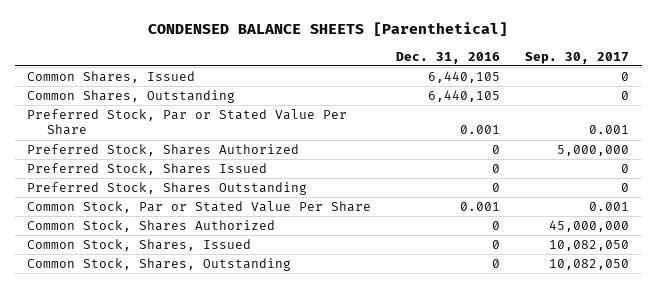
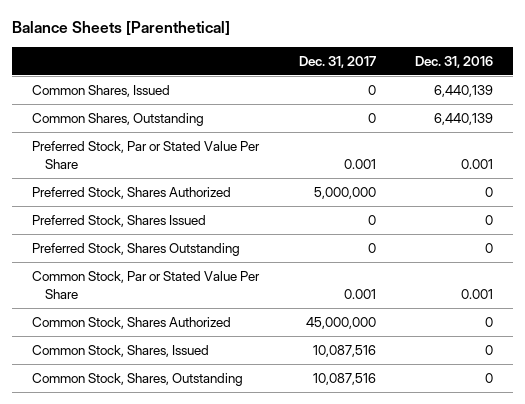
[148,22,509,37] CONDENSED BALANCE SHEETS [Parenthetical] -> [12,21,231,36] Balance Sheets [Parenthetical]
[525,51,630,64] Sep. 30, 2017 -> none
none -> [298,55,376,68] Dec. 31, 2017
[428,71,501,84] 6,440,105 -> [434,84,494,97] 6,440,139
[428,90,501,103] 6,440,105 -> [434,112,494,125] 6,440,139

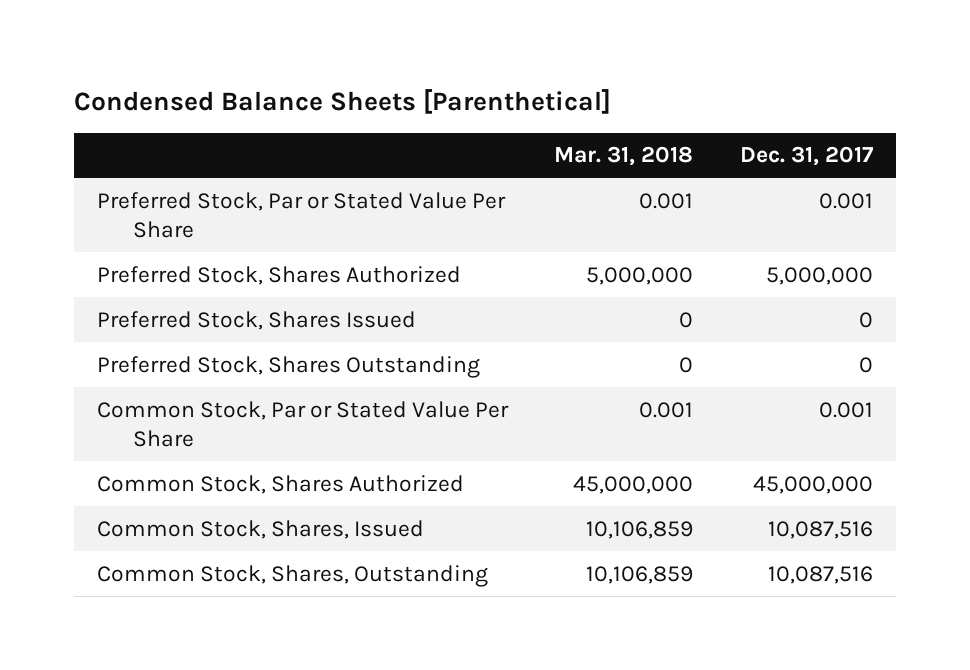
[12,21,231,36] Balance Sheets [Parenthetical] -> [74,88,612,114] Condensed Balance Sheets [Parenthetical]
[415,55,494,68] Dec. 31, 2016 -> none
none -> [554,146,694,167] Mar. 31, 2018
[31,84,170,97] Common Shares, Issued -> none
[31,112,204,126] Common Shares, Outstanding -> none

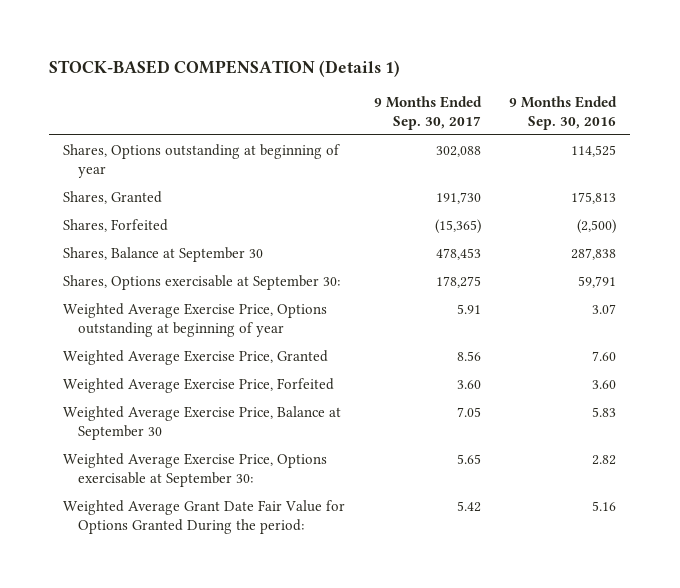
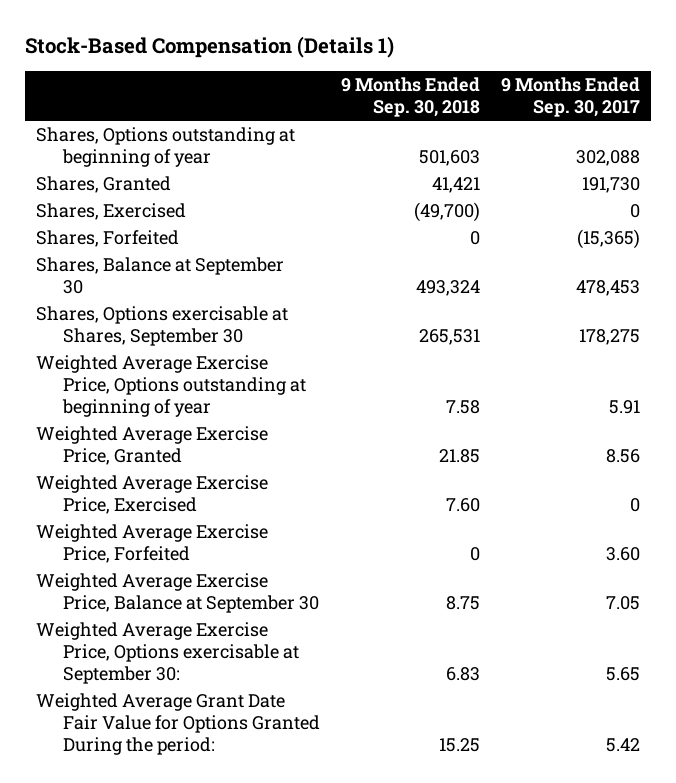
[49,59,401,77] STOCK-BASED COMPENSATION (Details 1) -> [25,36,395,59] Stock-Based Compensation (Details 1)
[509,95,618,130] 9 Months Ended Sep. 30, 2016 -> none
none -> [341,76,481,118] 9 Months Ended Sep. 30, 2018
none -> [35,202,186,220] Shares, Exercised
[63,274,342,290] Shares, Options exercisable at September 30: -> [35,305,288,346] Shares, Options exercisable at Shares, September 30
none -> [35,474,268,514] Weighted Average Exercise Price, Exercised

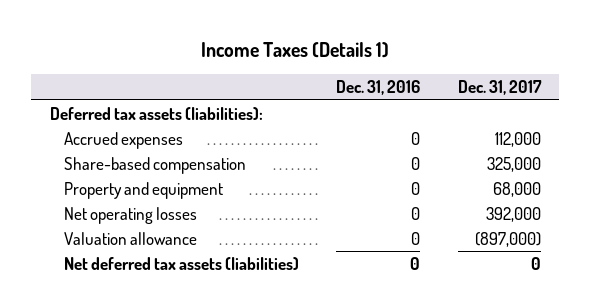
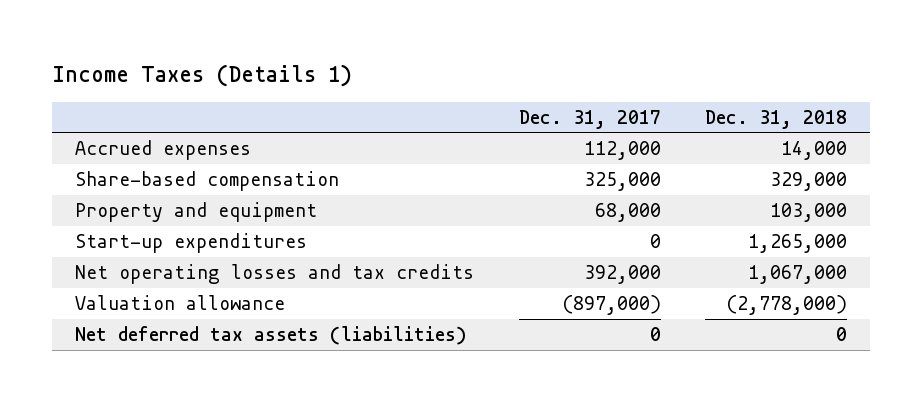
[336,80,421,96] Dec. 31, 2016 -> none
none -> [705,109,848,129] Dec. 31, 2018
[49,106,263,120] Deferred tax assets (liabilities): -> none
none -> [74,233,307,254] Start-up expenditures
[64,206,198,224] Net operating losses -> [74,264,474,285] Net operating losses and tax credits

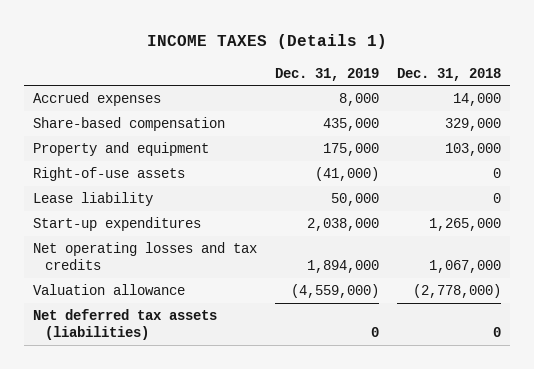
[52,64,353,88] Income Taxes (Details 1) -> [146,34,387,50] INCOME TAXES (Details 1)
[518,109,661,129] Dec. 31, 2017 -> none
none -> [274,67,379,81] Dec. 31, 2019
none -> [33,167,186,182] Right-of-use assets
none -> [33,192,154,207] Lease liability

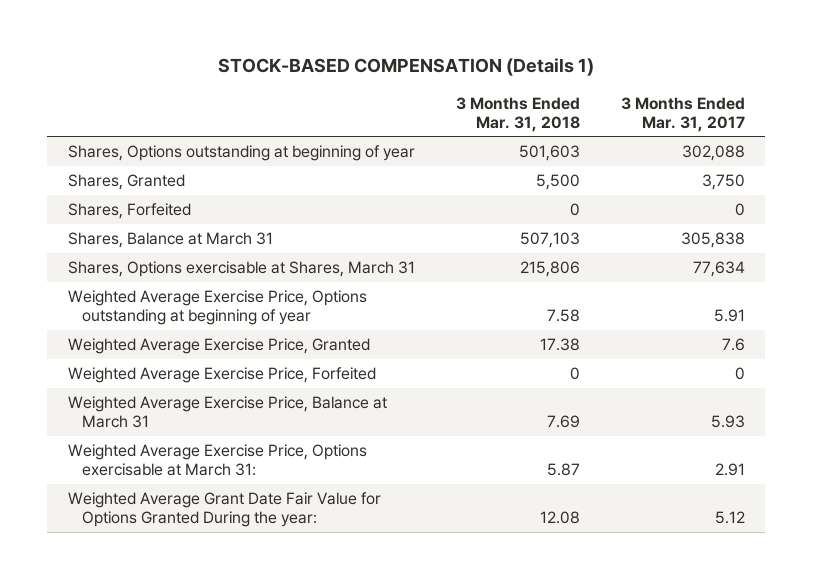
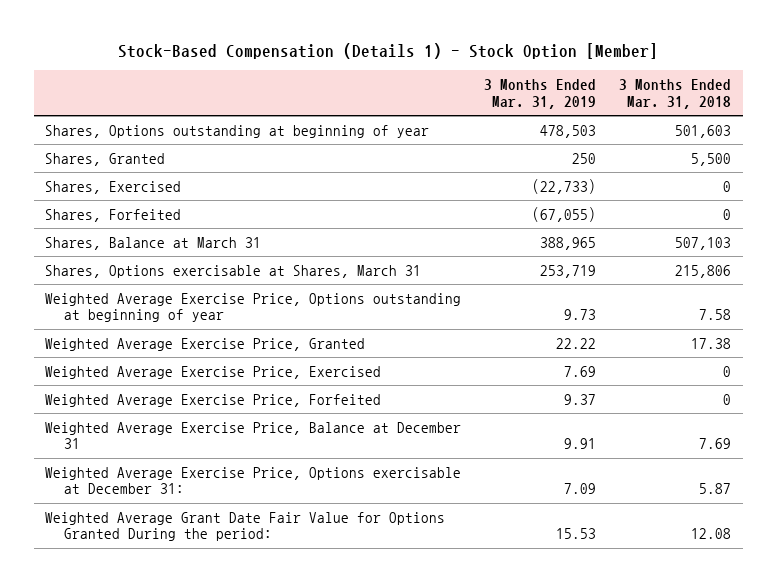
[218,58,595,77] STOCK-BASED COMPENSATION (Details 1) -> [118,42,659,59] Stock-Based Compensation (Details 1) - Stock Option [Member]
[620,96,745,132] 3 Months Ended Mar. 31, 2017 -> none
none -> [484,79,597,109] 3 Months Ended Mar. 31, 2019
none -> [45,180,182,194] Shares, Exercised
none -> [45,365,382,379] Weighted Average Exercise Price, Exercised
[67,396,387,429] Weighted Average Exercise Price, Balance at March 31 -> [45,421,462,450] Weighted Average Exercise Price, Balance at December 31
[67,444,367,477] Weighted Average Exercise Price, Options exercisable at March 31: -> [45,466,462,495] Weighted Average Exercise Price, Options exercisable at December 31:
[67,492,381,528] Weighted Average Grant Date Fair Value for Options Granted During the year: -> [45,511,446,542] Weighted Average Grant Date Fair Value for Options Granted During the period:

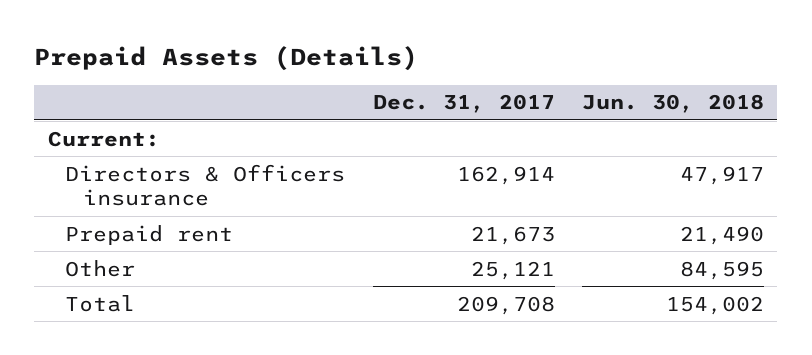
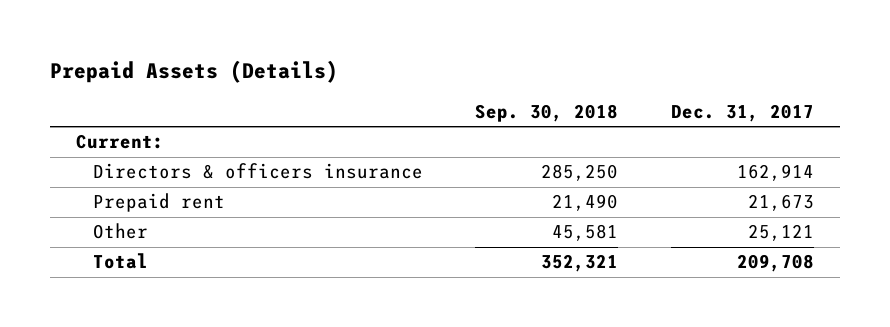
[581,94,764,114] Jun. 30, 2018 -> none
none -> [475,104,619,123] Sep. 30, 2018
[65,163,346,206] Directors & Officers insurance -> [92,163,423,180] Directors & officers insurance

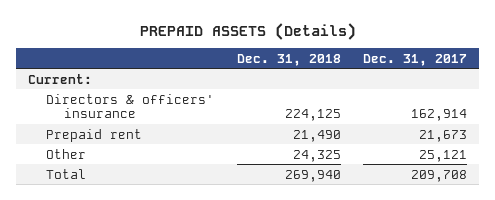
[49,60,338,84] Prepaid Assets (Details) -> [139,22,356,40] PREPAID ASSETS (Details)
[475,104,619,123] Sep. 30, 2018 -> none
none -> [236,53,341,66] Dec. 31, 2018
[92,163,423,180] Directors & officers insurance -> [45,93,214,119] Directors & officers' insurance

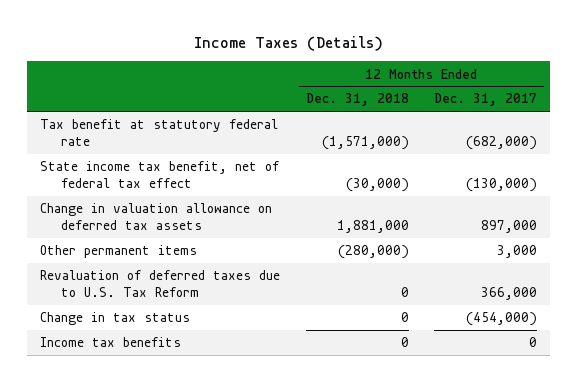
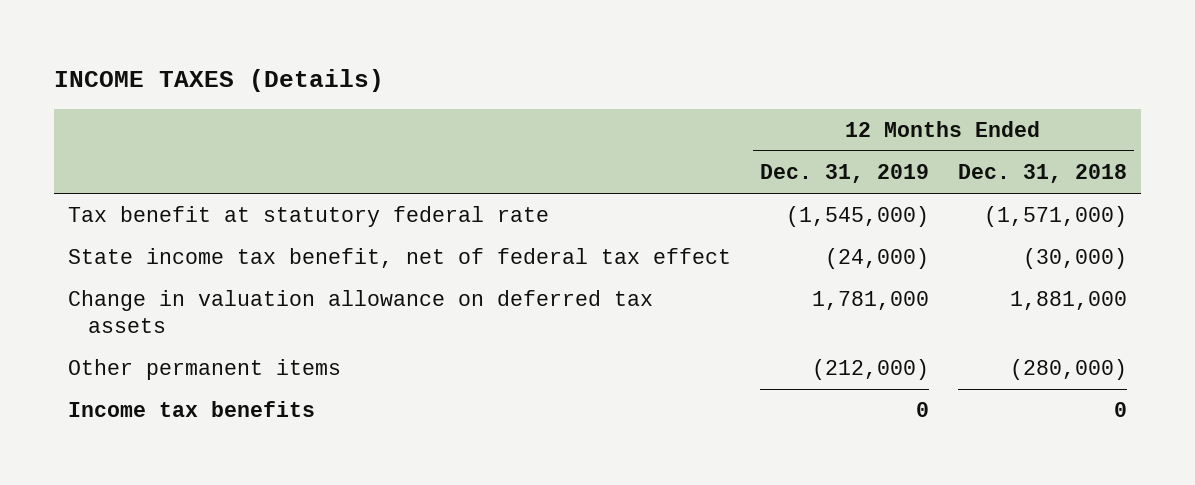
[193,35,383,51] Income Taxes (Details) -> [53,69,384,93] INCOME TAXES (Details)
[434,93,538,107] Dec. 31, 2017 -> none
none -> [759,164,929,184] Dec. 31, 2019
[39,270,280,297] Revaluation of deferred taxes due to U.S. Tax Reform -> none
[39,312,190,326] Change in tax status -> none

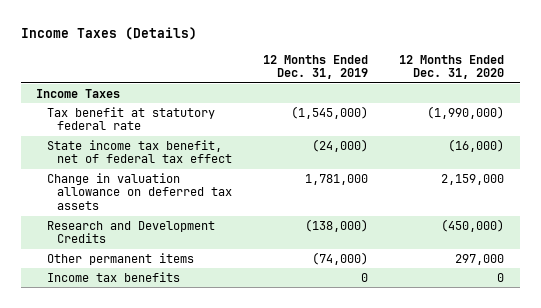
[53,69,384,93] INCOME TAXES (Details) -> [20,27,197,41] Income Taxes (Details)
[957,164,1127,184] Dec. 31, 2018 -> none
none -> [399,54,505,80] 12 Months Ended Dec. 31, 2020
none -> [36,88,121,98] Income Taxes
none -> [46,220,215,244] Research and Development Credits
[811,359,929,381] (212,000) -> [312,251,369,265] (74,000)

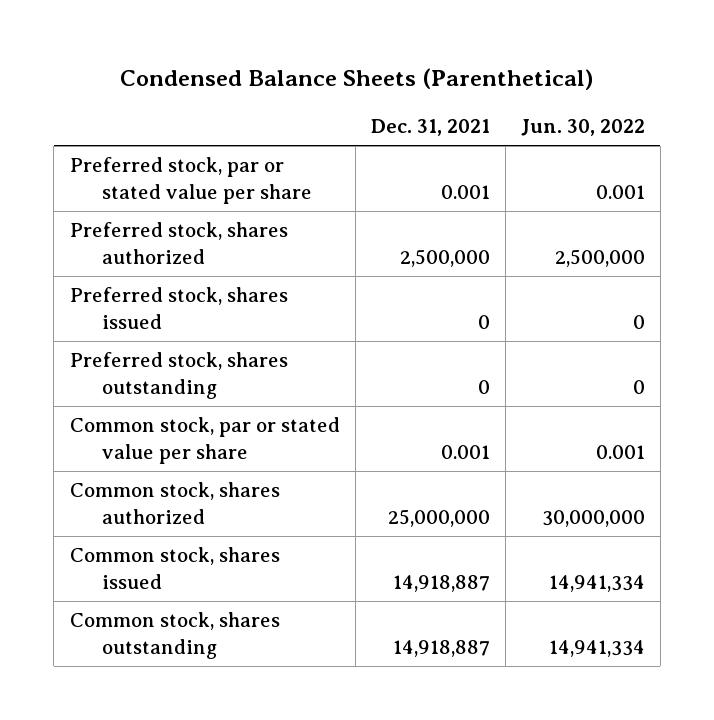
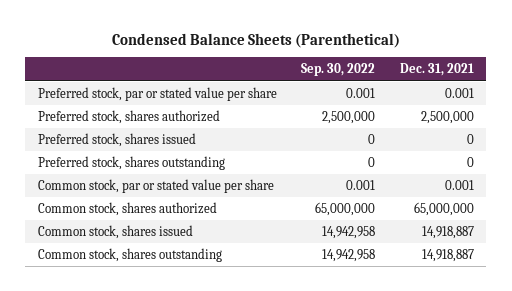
[520,118,645,136] Jun. 30, 2022 -> none
none -> [301,63,376,77] Sep. 30, 2022
[387,509,490,528] 25,000,000 -> [414,201,475,216] 65,000,000

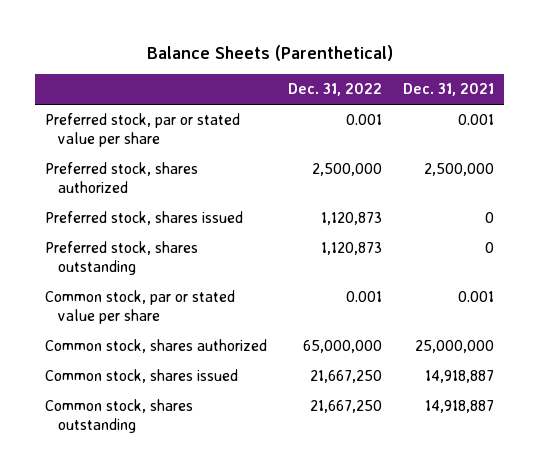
[111,32,400,48] Condensed Balance Sheets (Parenthetical) -> [146,44,393,61] Balance Sheets (Parenthetical)
[301,63,376,77] Sep. 30, 2022 -> none
none -> [288,83,383,97] Dec. 31, 2022
[414,201,475,216] 65,000,000 -> [414,340,494,354] 25,000,000

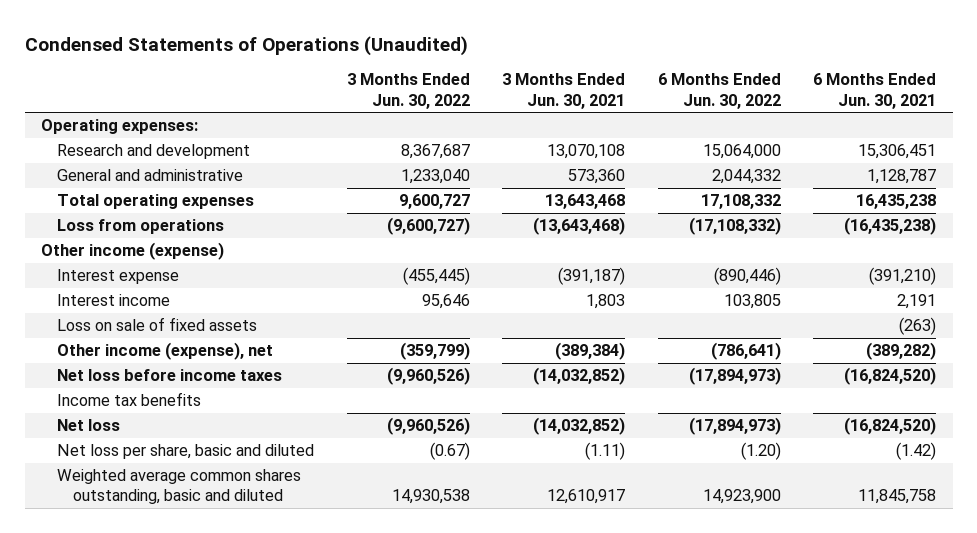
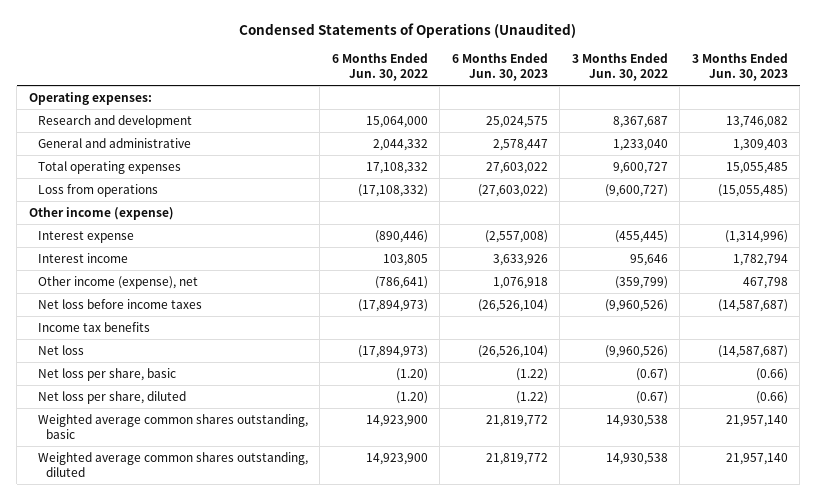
[502,73,626,109] 3 Months Ended Jun. 30, 2021 -> none
[813,73,937,109] 6 Months Ended Jun. 30, 2021 -> none
none -> [451,52,548,81] 6 Months Ended Jun. 30, 2023
none -> [691,52,788,81] 3 Months Ended Jun. 30, 2023
[57,317,258,332] Loss on sale of fixed assets -> none
[57,444,315,460] Net loss per share, basic and diluted -> [37,367,176,381] Net loss per share, basic
none -> [37,390,186,404] Net loss per share, diluted
[57,469,302,505] Weighted average common shares outstanding, basic and diluted -> [37,413,308,439] Weighted average common shares outstanding, basic
none -> [37,451,308,477] Weighted average common shares outstanding, diluted

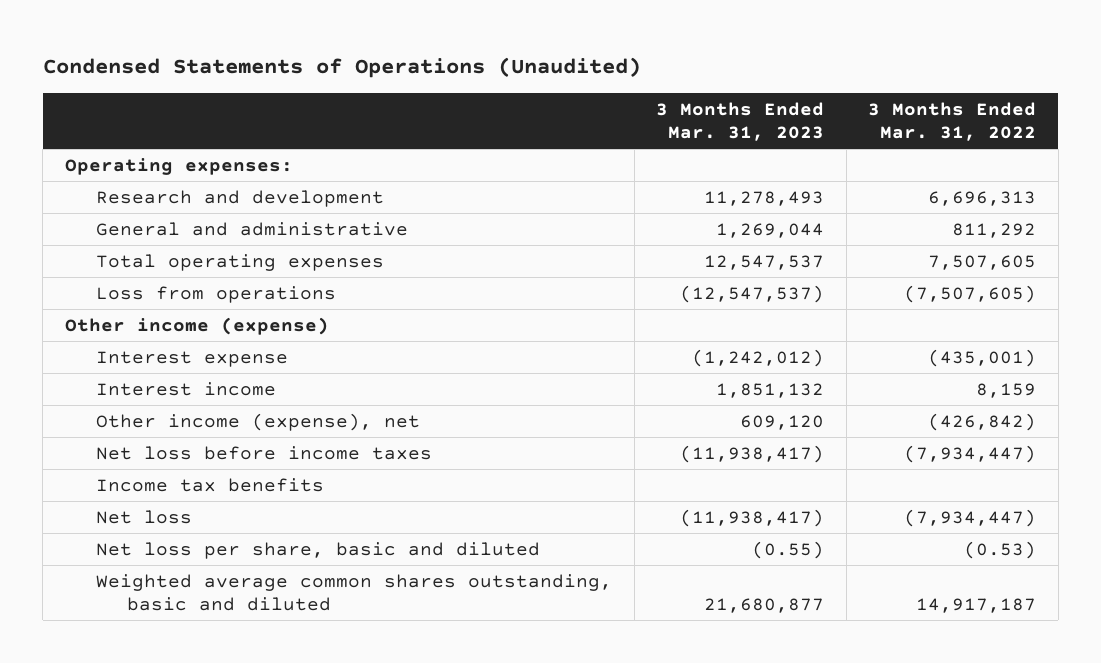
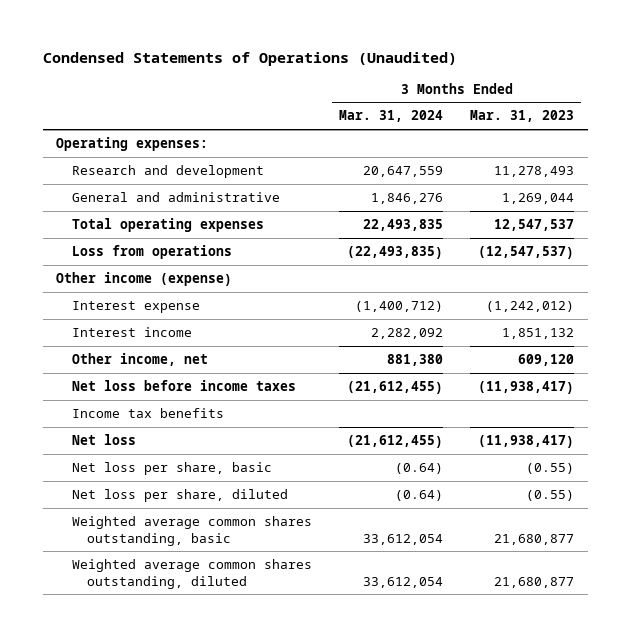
[868,101,1037,142] 3 Months Ended Mar. 31, 2022 -> none
none -> [339,110,444,123] Mar. 31, 2024
[96,412,421,431] Other income (expense), net -> [71,352,208,366] Other income, net
[96,541,541,559] Net loss per share, basic and diluted -> [71,461,272,475] Net loss per share, basic
none -> [71,488,288,502] Net loss per share, diluted
[96,573,613,612] Weighted average common shares outstanding, basic and diluted -> [71,515,312,546] Weighted average common shares outstanding, basic
none -> [71,558,312,589] Weighted average common shares outstanding, diluted

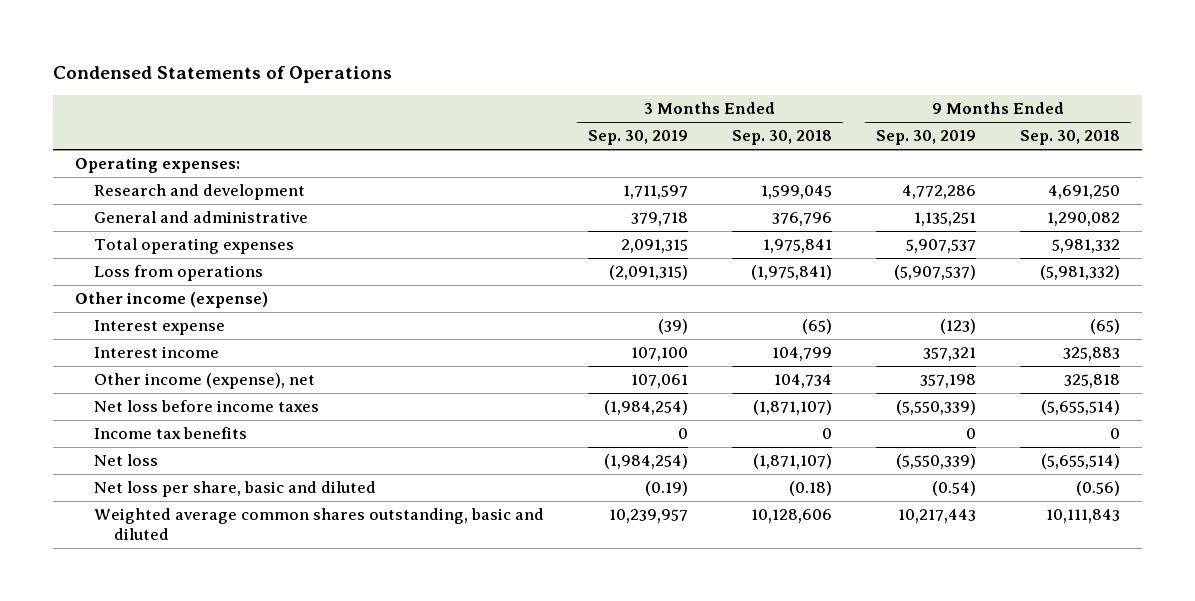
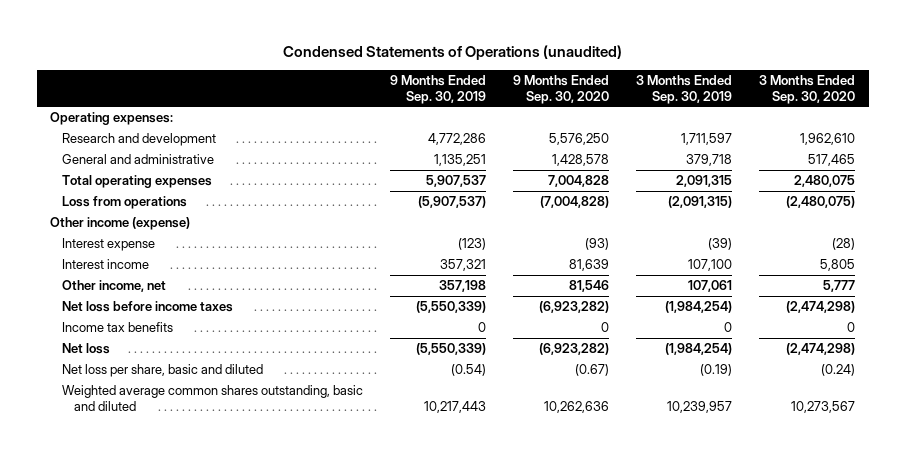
[52,65,392,83] Condensed Statements of Operations -> [282,45,622,61] Condensed Statements of Operations (unaudited)
[732,130,833,146] Sep. 30, 2018 -> none
[1019,130,1120,146] Sep. 30, 2018 -> none
none -> [513,75,610,104] 9 Months Ended Sep. 30, 2020
none -> [759,75,856,104] 3 Months Ended Sep. 30, 2020
[94,373,316,390] Other income (expense), net -> [62,280,167,293] Other income, net

